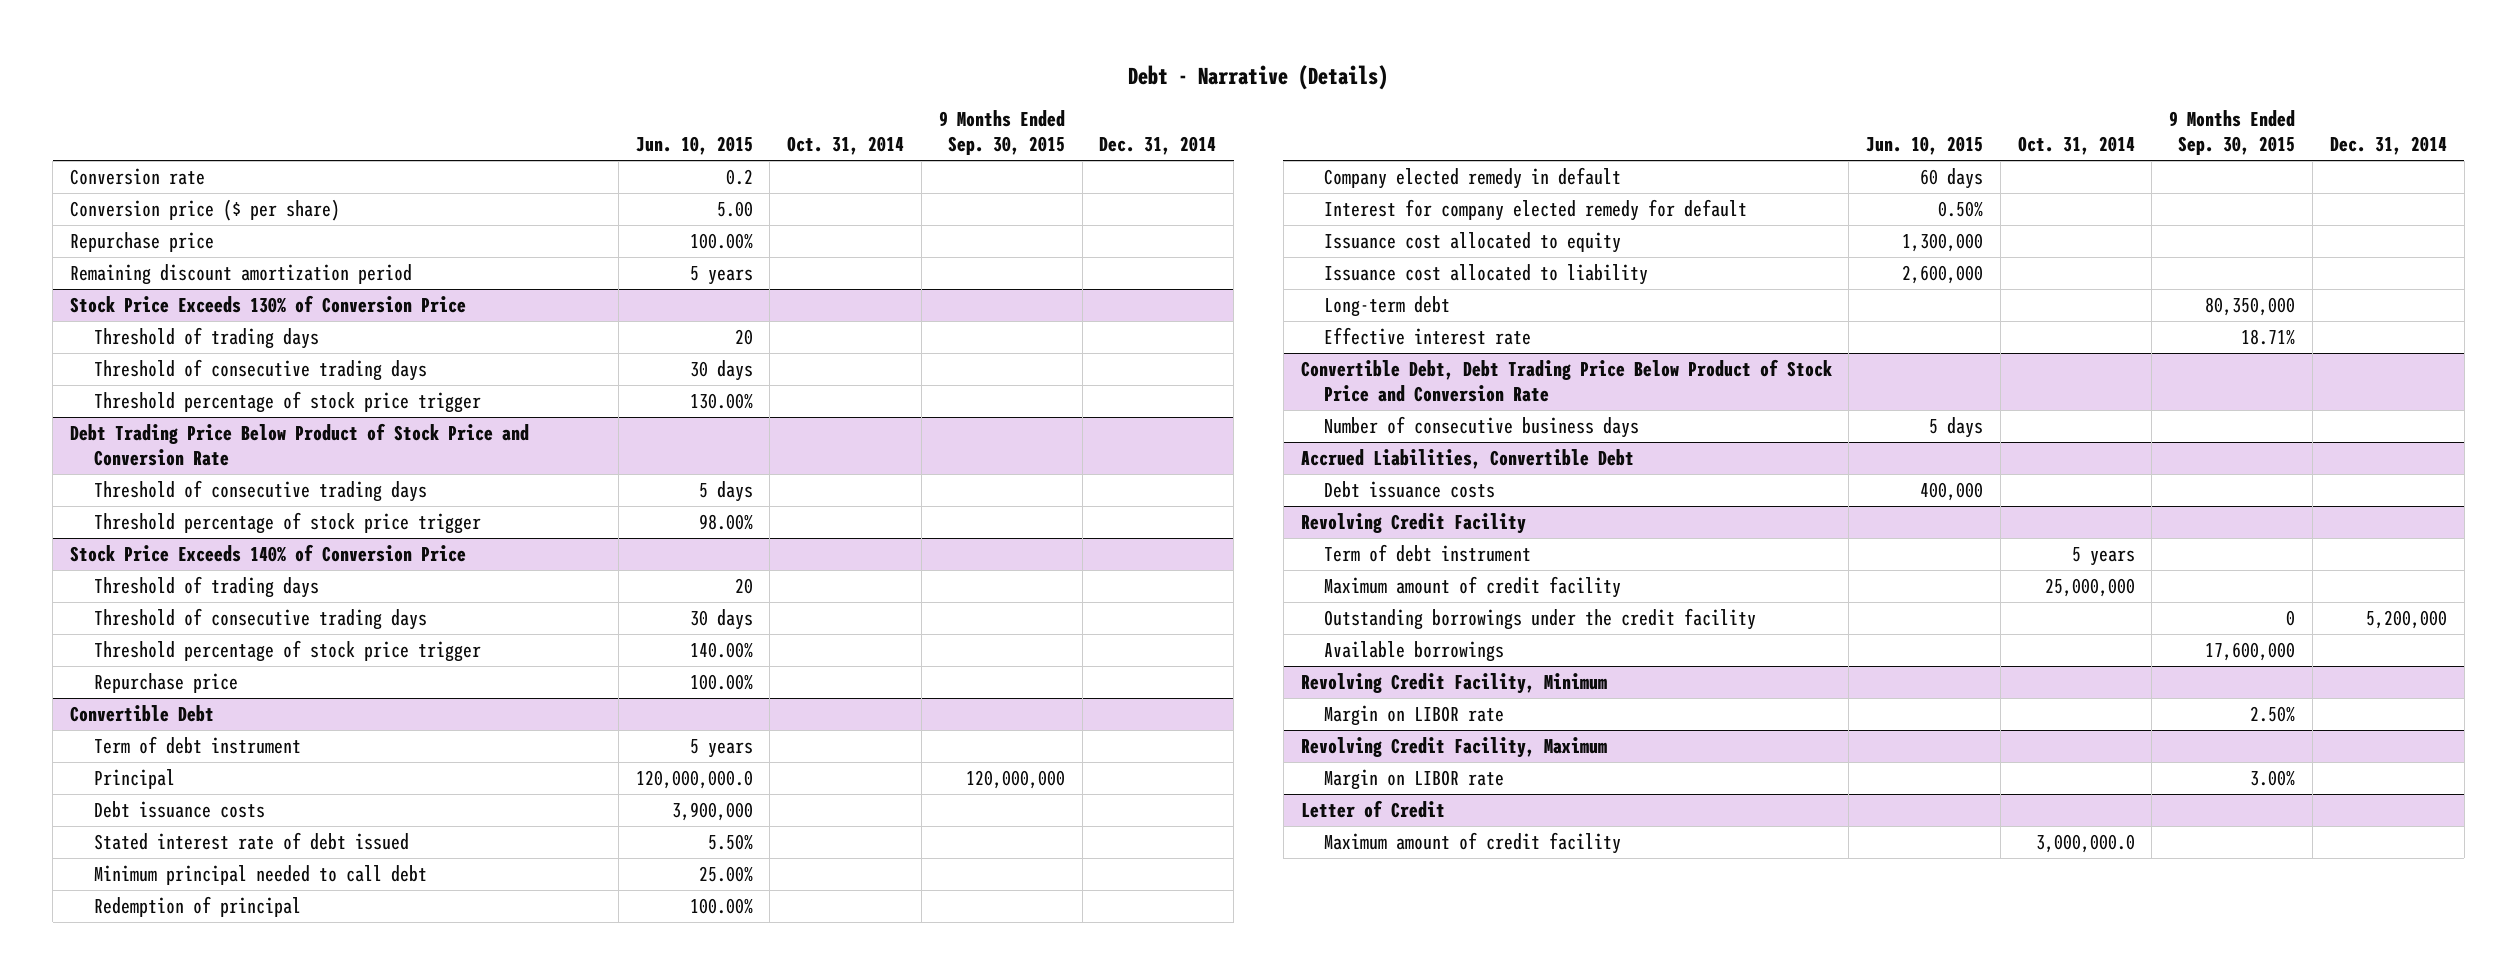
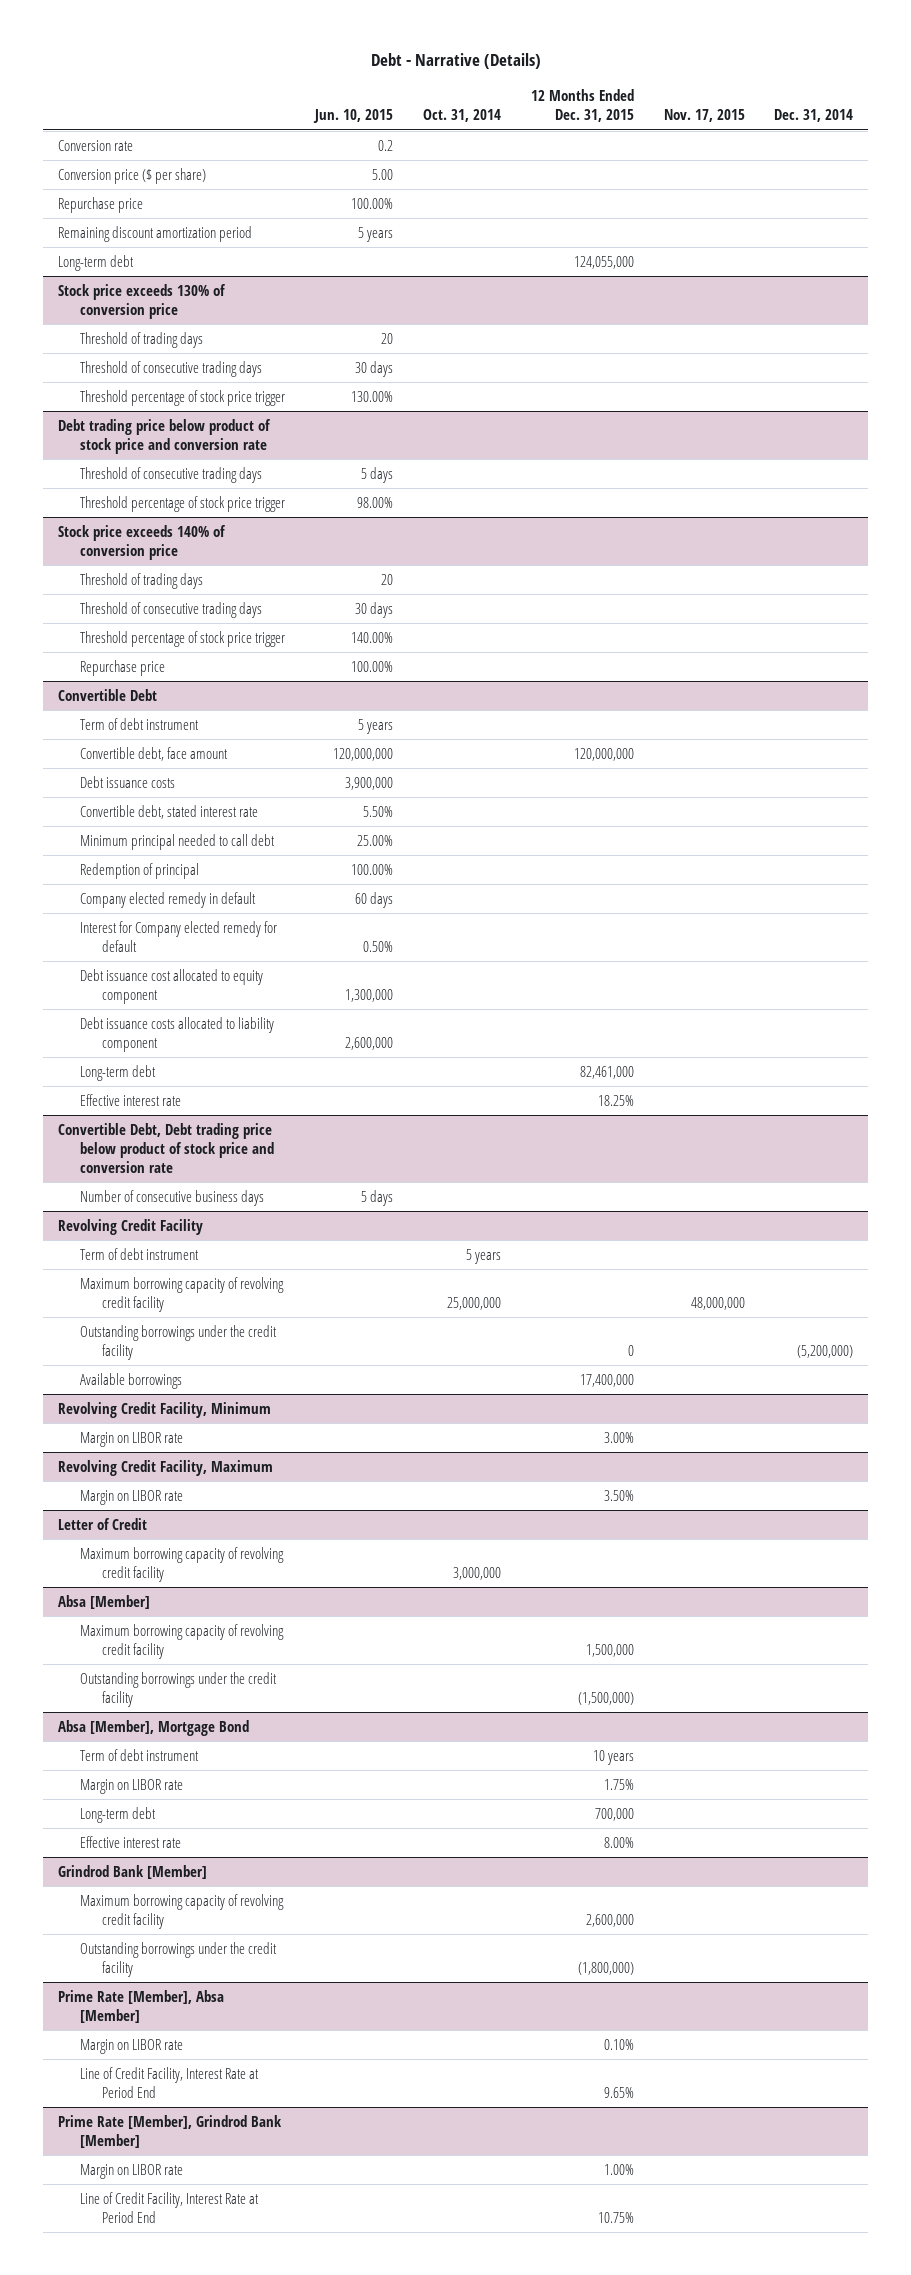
[938,110,1065,156] 9 Months Ended Sep. 30, 2015 -> none
none -> [530,89,634,123] 12 Months Ended Dec. 31, 2015
none -> [663,109,745,123] Nov. 17, 2015
none -> [57,255,134,272] Long-term debt
[70,294,467,313] Stock Price Exceeds 130% of Conversion Price -> [57,284,226,319] Stock price exceeds 130% of conversion price
[70,422,530,466] Debt Trading Price Below Product of Stock Price and Conversion Rate -> [57,419,271,454] Debt trading price below product of stock price and conversion rate
[70,543,467,562] Stock Price Exceeds 140% of Conversion Price -> [57,525,226,560] Stock price exceeds 140% of conversion price
[93,768,175,789] Principal -> none
none -> [80,747,229,762] Convertible debt, face amount
[93,831,409,850] Stated interest rate of debt issued -> [80,805,259,820] Convertible debt, stated interest rate
[1324,198,1748,221] Interest for company elected remedy for default -> [80,921,278,952] Interest for Company elected remedy for default
[1324,231,1622,253] Issuance cost allocated to equity -> [80,969,264,1004] Debt issuance cost allocated to equity component
[1324,263,1649,285] Issuance cost allocated to liability -> [80,1017,275,1052] Debt issuance costs allocated to liability component
[1300,358,1832,402] Convertible Debt, Debt Trading Price Below Product of Stock Price and Conversion Rate -> [57,1123,275,1173] Convertible Debt, Debt trading price below product of stock price and conversion rate
[1300,448,1634,469] Accrued Liabilities, Convertible Debt -> none
[1324,480,1496,498] Debt issuance costs -> none
[1324,575,1622,598] Maximum amount of credit facility -> [80,1277,285,1312] Maximum borrowing capacity of revolving credit facility
[2365,609,2447,629] 5,200,000 -> [797,1344,854,1358] (5,200,000)
[1324,831,1622,854] Maximum amount of credit facility -> [80,1547,285,1582] Maximum borrowing capacity of revolving credit facility
[2035,833,2135,853] 3,000,000.0 -> [452,1566,501,1580] 3,000,000
none -> [57,1595,150,1610] Absa [Member]
none -> [80,1624,285,1659] Maximum borrowing capacity of revolving credit facility
none -> [80,1672,278,1707] Outstanding borrowings under the credit facility
none -> [57,1720,249,1737] Absa [Member], Mortgage Bond
none -> [80,1749,200,1762] Term of debt instrument
none -> [80,1779,184,1795] Margin on LIBOR rate
none -> [80,1807,157,1824] Long-term debt
none -> [80,1836,182,1849] Effective interest rate
none -> [57,1865,207,1880] Grindrod Bank [Member]
none -> [80,1894,285,1929] Maximum borrowing capacity of revolving credit facility
none -> [80,1942,278,1977] Outstanding borrowings under the credit facility
none -> [57,1990,224,2023] Prime Rate [Member], Absa [Member]
none -> [80,2039,184,2055] Margin on LIBOR rate
none -> [80,2067,260,2098] Line of Credit Facility, Interest Rate at Period End
none -> [57,2115,282,2148] Prime Rate [Member], Grindrod Bank [Member]
none -> [80,2164,184,2180] Margin on LIBOR rate
none -> [80,2192,260,2223] Line of Credit Facility, Interest Rate at Period End

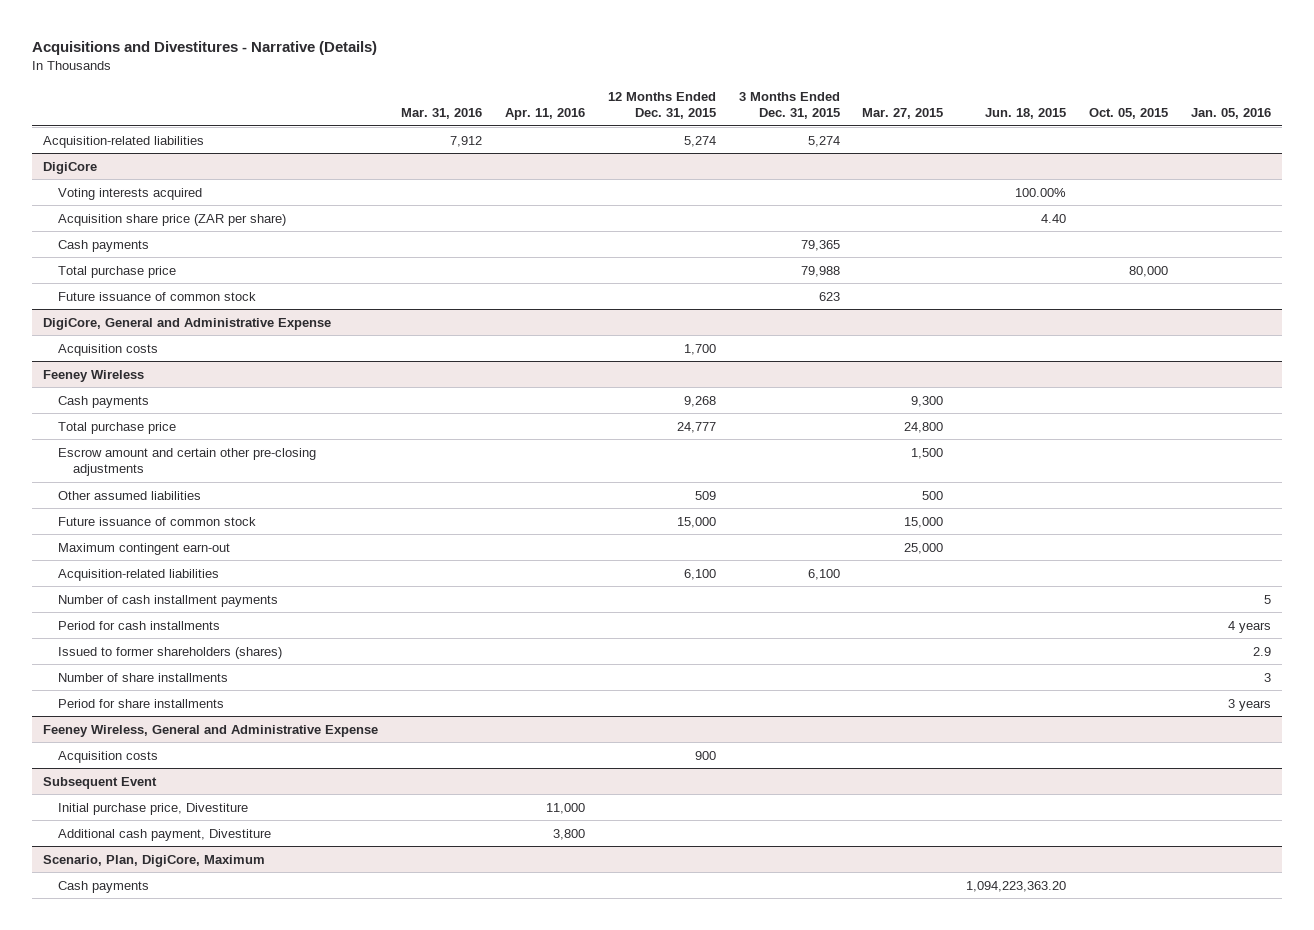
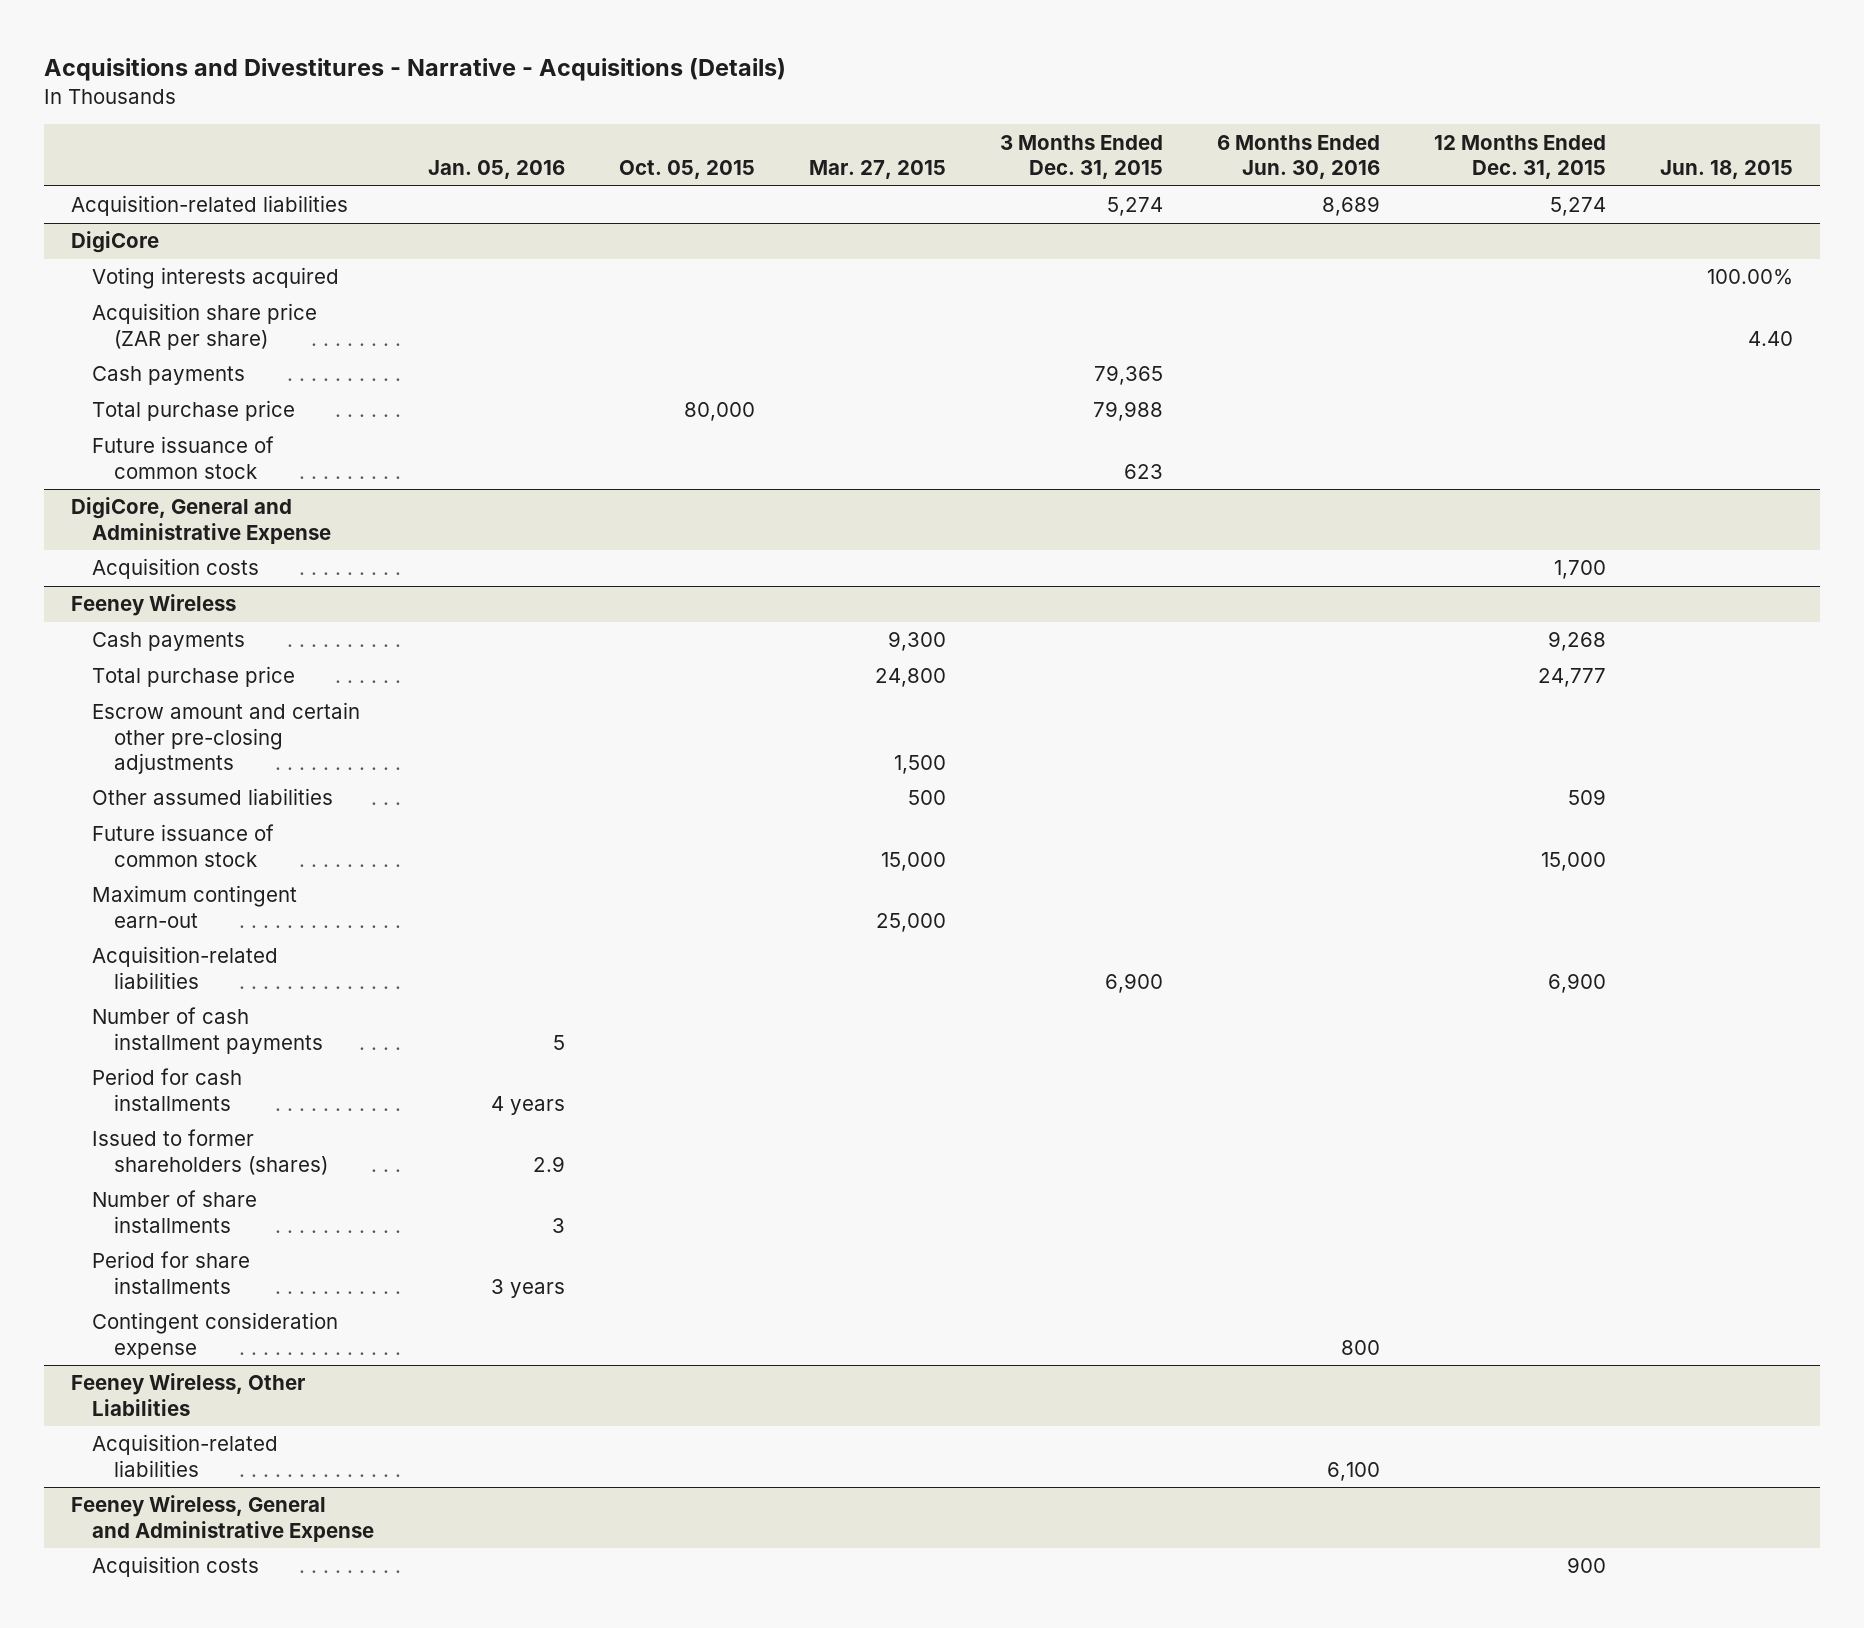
[32,41,378,56] Acquisitions and Divestitures - Narrative (Details) -> [44,58,787,82] Acquisitions and Divestitures - Narrative - Acquisitions (Details)
[401,108,483,120] Mar. 31, 2016 -> none
[505,108,586,121] Apr. 11, 2016 -> none
none -> [1216,134,1380,179] 6 Months Ended Jun. 30, 2016
[683,568,716,580] 6,100 -> [1547,972,1606,993] 6,900
[807,568,840,580] 6,100 -> [1105,972,1164,993] 6,900
none -> [92,1312,339,1359] Contingent consideration expense
none -> [71,1373,306,1416] Feeney Wireless, Other Liabilities
none -> [92,1434,279,1477] Acquisition-related liabilities
[43,776,158,789] Subsequent Event -> none
[58,802,249,815] Initial purchase price, Divestiture -> none
[58,828,272,841] Additional cash payment, Divestiture -> none
[43,854,266,867] Scenario, Plan, DigiCore, Maximum -> none
[58,880,150,893] Cash payments -> none

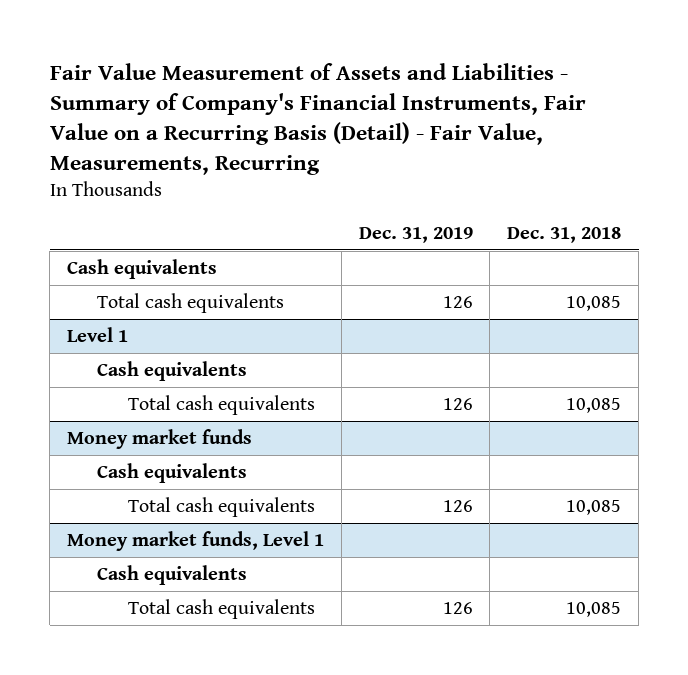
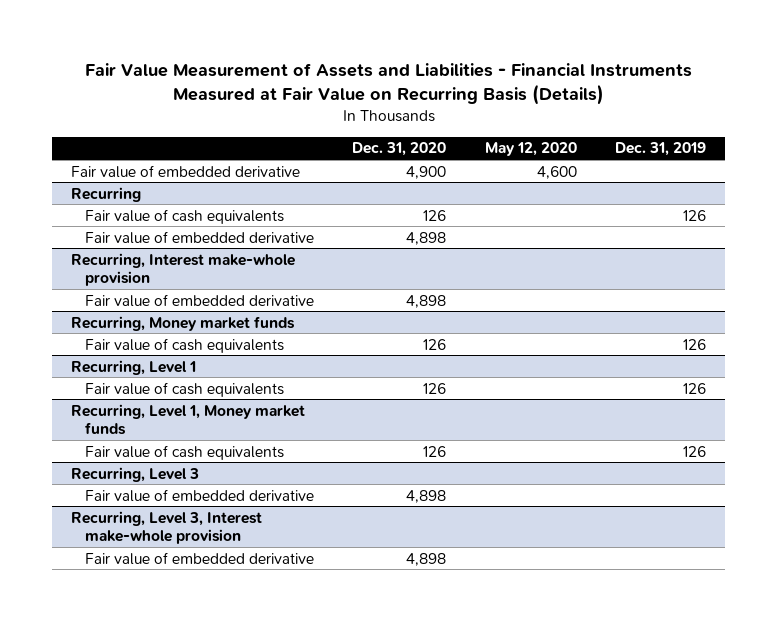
[49,62,586,176] Fair Value Measurement of Assets and Liabilities - Summary of Company's Financial Instruments, Fair Value on a Recurring Basis (Detail) - Fair Value, Measurements, Recurring -> [84,62,692,106] Fair Value Measurement of Assets and Liabilities - Financial Instruments Measured at Fair Value on Recurring Basis (Details)
[507,226,622,243] Dec. 31, 2018 -> none
none -> [352,142,447,157] Dec. 31, 2020
none -> [484,142,577,157] May 12, 2020
[66,259,217,280] Cash equivalents -> none
[97,293,285,314] Total cash equivalents -> none
[97,361,248,382] Cash equivalents -> none
[97,463,248,484] Cash equivalents -> none
[97,565,248,586] Cash equivalents -> none
none -> [70,164,300,178] Fair value of embedded derivative
[66,327,128,343] Level 1 -> [70,186,141,202] Recurring
[127,395,315,416] Total cash equivalents -> [84,208,284,224] Fair value of cash equivalents
none -> [84,230,314,244] Fair value of embedded derivative
none -> [70,252,295,286] Recurring, Interest make-whole provision
none -> [84,293,314,307] Fair value of embedded derivative
[66,429,252,450] Money market funds -> [70,315,295,331] Recurring, Money market funds
[127,497,315,518] Total cash equivalents -> [84,337,284,353] Fair value of cash equivalents
none -> [70,359,196,375] Recurring, Level 1
none -> [84,381,284,397] Fair value of cash equivalents
[66,531,324,552] Money market funds, Level 1 -> [70,403,305,435] Recurring, Level 1, Money market funds
[127,599,315,620] Total cash equivalents -> [84,444,284,460] Fair value of cash equivalents
none -> [70,466,199,482] Recurring, Level 3
none -> [84,488,314,502] Fair value of embedded derivative
none -> [70,510,262,544] Recurring, Level 3, Interest make-whole provision
none -> [84,551,314,565] Fair value of embedded derivative

